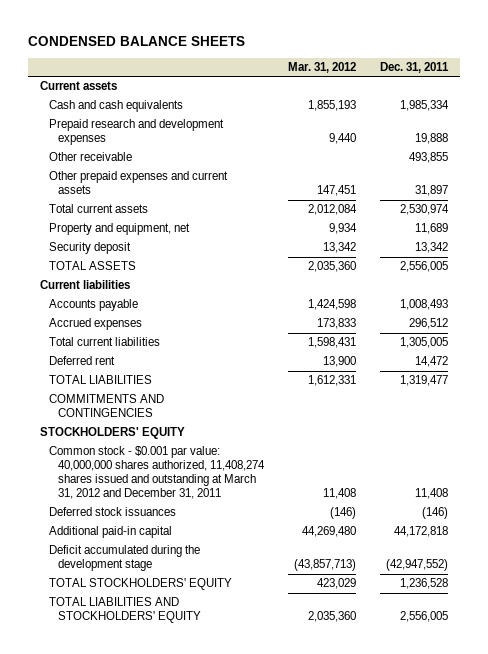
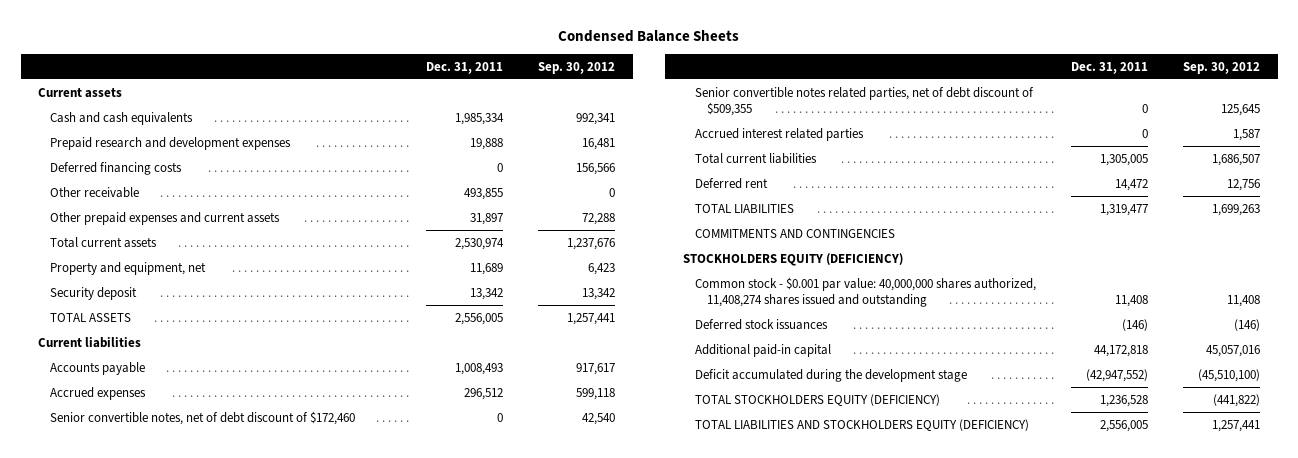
[27,35,245,46] CONDENSED BALANCE SHEETS -> [558,30,740,43] Condensed Balance Sheets
[287,61,356,73] Mar. 31, 2012 -> none
none -> [538,61,616,74] Sep. 30, 2012
none -> [50,161,183,175] Deferred financing costs
none -> [50,410,356,425] Senior convertible notes, net of debt discount of $172,460
none -> [695,86,1035,117] Senior convertible notes related parties, net of debt discount of $509,355
none -> [695,127,865,141] Accrued interest related parties
[39,427,185,440] STOCKHOLDERS' EQUITY -> [682,252,903,266] STOCKHOLDERS EQUITY (DEFICIENCY)
[48,446,265,500] Common stock - $0.001 par value: 40,000,000 shares authorized, 11,408,274 shares issued and outstanding at March 31, 2012 and December 31, 2011 -> [695,276,1037,308] Common stock - $0.001 par value: 40,000,000 shares authorized, 11,408,274 shares issued and outstanding
[48,578,232,591] TOTAL STOCKHOLDERS' EQUITY -> [695,393,941,406] TOTAL STOCKHOLDERS EQUITY (DEFICIENCY)
[48,597,201,624] TOTAL LIABILITIES AND STOCKHOLDERS' EQUITY -> [695,418,1030,431] TOTAL LIABILITIES AND STOCKHOLDERS EQUITY (DEFICIENCY)

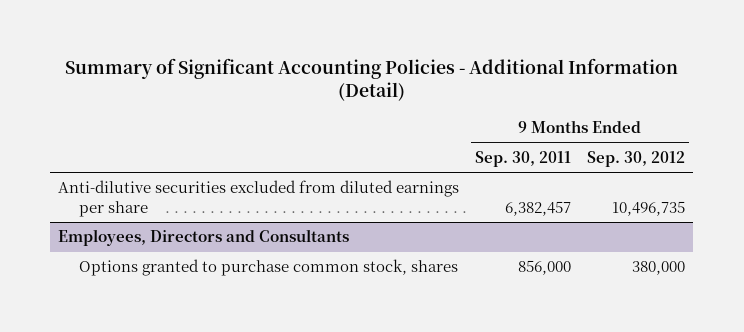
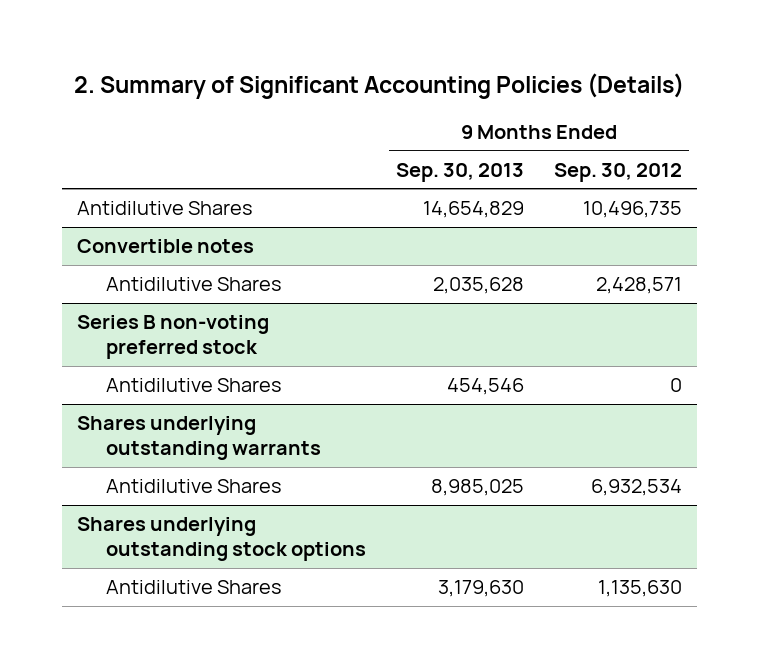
[64,57,678,102] Summary of Significant Accounting Policies - Additional Information (Detail) -> [74,72,685,99] 2. Summary of Significant Accounting Policies (Details)
[475,150,572,167] Sep. 30, 2011 -> none
none -> [396,162,525,182] Sep. 30, 2013
[58,229,350,247] Employees, Directors and Consultants -> none
[78,259,458,277] Options granted to purchase common stock, shares -> none
[58,180,460,217] Anti-dilutive securities excluded from diluted earnings per share -> [77,201,254,216] Antidilutive Shares
none -> [77,239,255,254] Convertible notes
none -> [106,277,283,292] Antidilutive Shares
none -> [77,315,270,360] Series B non-voting preferred stock
none -> [106,378,283,393] Antidilutive Shares
none -> [77,416,322,461] Shares underlying outstanding warrants
none -> [106,479,283,494] Antidilutive Shares
none -> [77,517,367,562] Shares underlying outstanding stock options
none -> [106,580,283,595] Antidilutive Shares

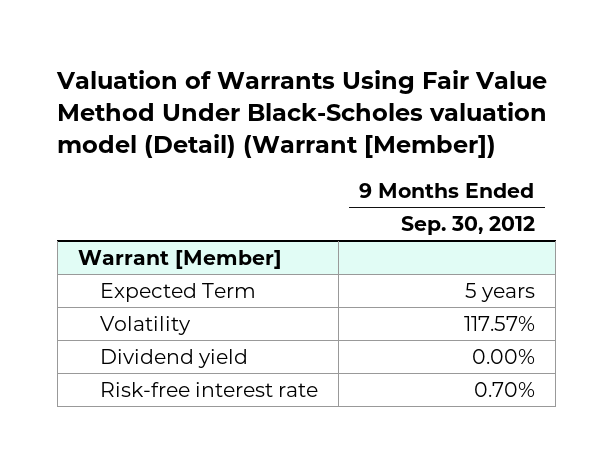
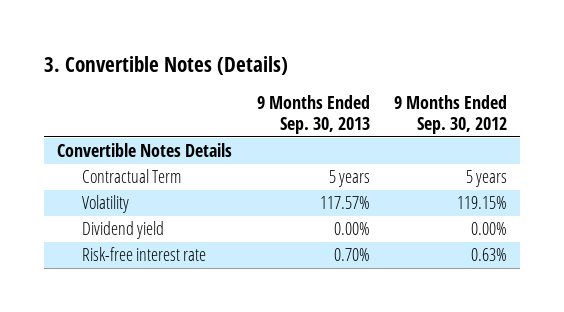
[56,70,548,159] Valuation of Warrants Using Fair Value Method Under Black-Scholes valuation model (Detail) (Warrant [Member]) -> [44,55,289,75] 3. Convertible Notes (Details)
none -> [256,94,370,135] 9 Months Ended Sep. 30, 2013
[78,249,283,269] Warrant [Member] -> none
none -> [56,143,232,158] Convertible Notes Details
[100,282,257,302] Expected Term -> [81,169,181,184] Contractual Term
[463,315,535,331] 117.57% -> [457,196,508,210] 119.15%
[473,381,535,397] 0.70% -> [471,248,508,262] 0.63%

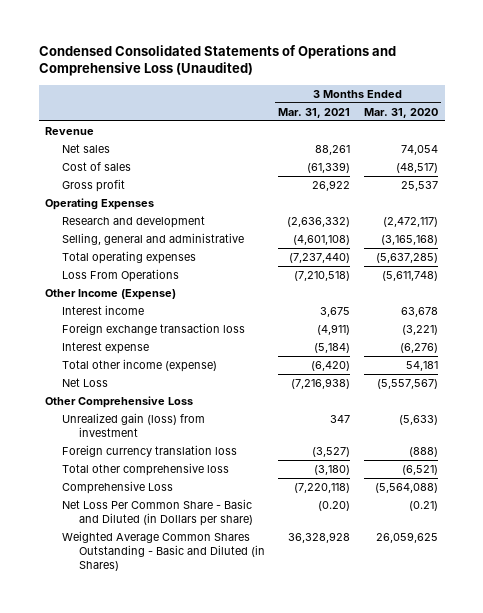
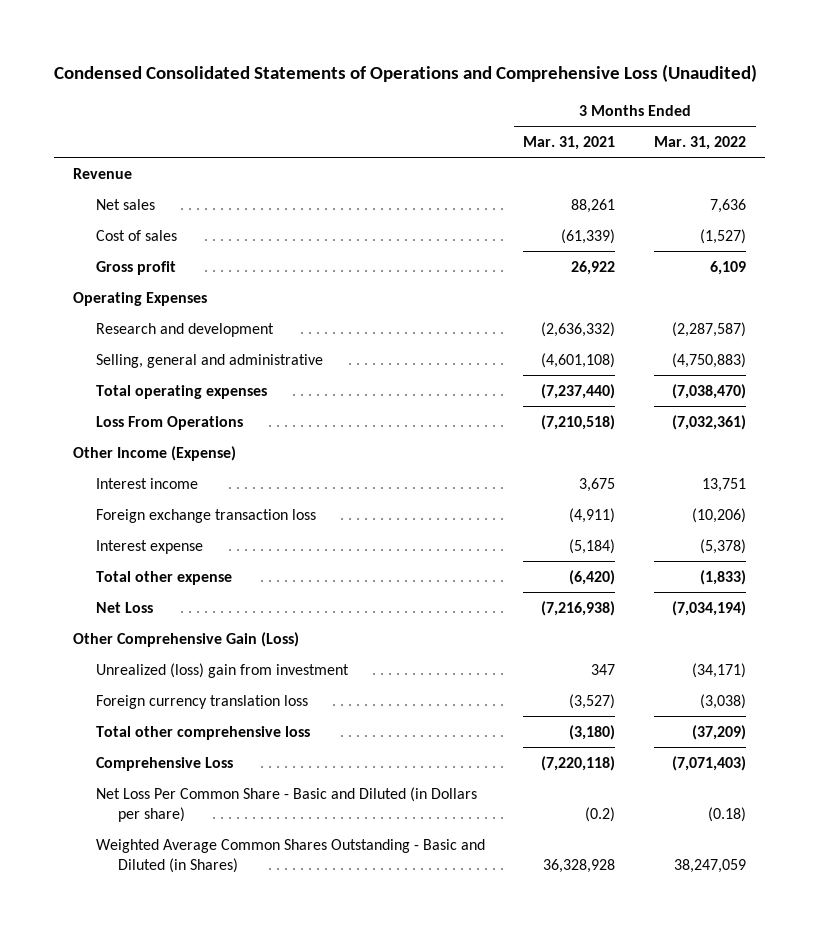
[363,107,438,118] Mar. 31, 2020 -> none
none -> [653,135,746,150] Mar. 31, 2022
[62,359,218,373] Total other income (expense) -> [95,570,232,585] Total other expense
[45,396,194,409] Other Comprehensive Loss -> [73,631,300,647] Other Comprehensive Gain (Loss)
[62,413,206,438] Unrealized gain (loss) from investment -> [95,662,349,678] Unrealized (loss) gain from investment
[318,501,351,512] (0.20) -> [585,806,616,822] (0.2)

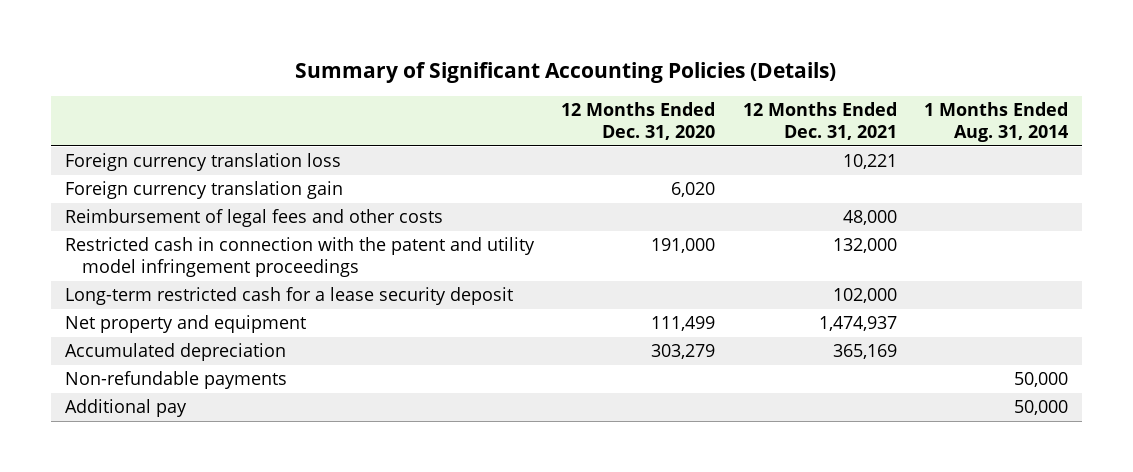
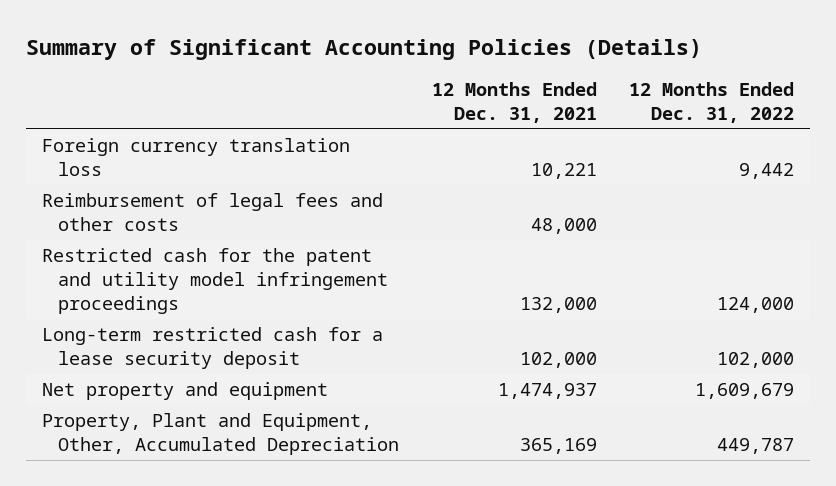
[561,102,716,140] 12 Months Ended Dec. 31, 2020 -> none
[924,102,1069,142] 1 Months Ended Aug. 31, 2014 -> none
none -> [629,81,795,123] 12 Months Ended Dec. 31, 2022
[64,181,343,200] Foreign currency translation gain -> none
[64,237,535,277] Restricted cash in connection with the patent and utility model infringement proceedings -> [41,248,388,315] Restricted cash for the patent and utility model infringement proceedings
[64,371,287,390] Non-refundable payments -> none
[64,399,187,418] Additional pay -> none
[64,343,286,362] Accumulated depreciation -> [41,413,399,456] Property, Plant and Equipment, Other, Accumulated Depreciation

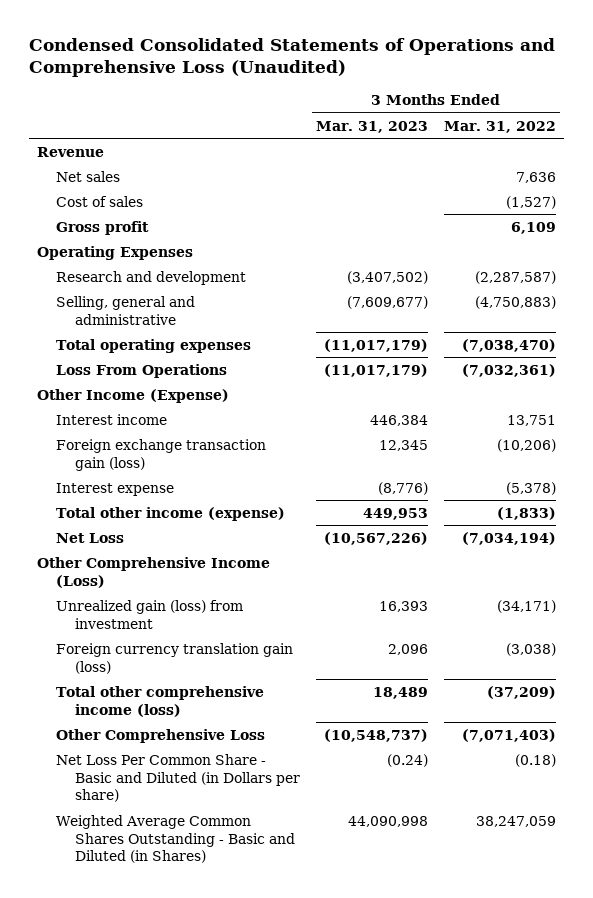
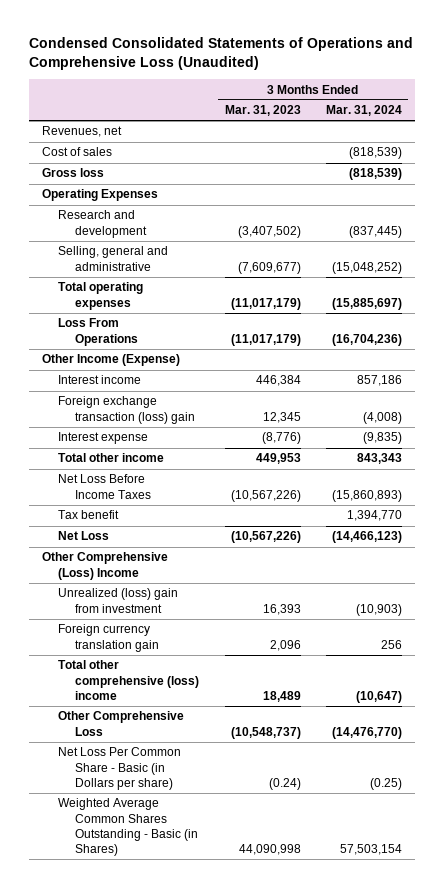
[444,120,557,133] Mar. 31, 2022 -> none
none -> [325,105,402,117] Mar. 31, 2024
[37,146,105,157] Revenue -> none
[56,170,121,182] Net sales -> [41,126,122,138] Revenues, net
[56,220,150,235] Gross profit -> [41,168,104,178] Gross loss
[56,438,267,471] Foreign exchange transaction gain (loss) -> [58,396,196,424] Foreign exchange transaction (loss) gain
[56,506,286,521] Total other income (expense) -> [58,453,165,463] Total other income
none -> [58,474,152,499] Net Loss Before Income Taxes
none -> [58,510,120,520] Tax benefit
[37,556,271,588] Other Comprehensive Income (Loss) -> [41,552,168,580] Other Comprehensive (Loss) Income
[56,599,244,629] Unrealized gain (loss) from investment -> [58,588,179,613] Unrealized (loss) gain from investment
[56,642,294,674] Foreign currency translation gain (loss) -> [58,624,160,652] Foreign currency translation gain
[56,685,265,717] Total other comprehensive income (loss) -> [58,660,200,700] Total other comprehensive (loss) income
[56,753,301,803] Net Loss Per Common Share - Basic and Diluted (in Dollars per share) -> [58,747,182,790] Net Loss Per Common Share - Basic (in Dollars per share)
[56,814,296,864] Weighted Average Common Shares Outstanding - Basic and Diluted (in Shares) -> [58,798,199,857] Weighted Average Common Shares Outstanding - Basic (in Shares)

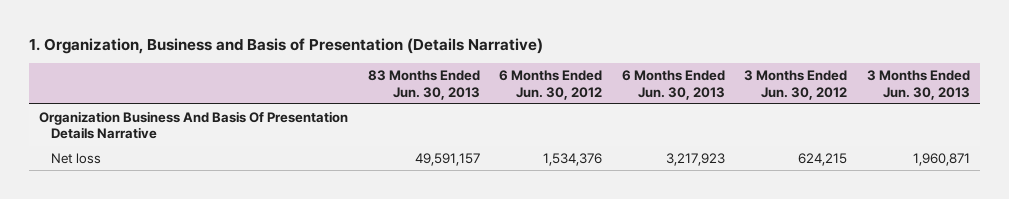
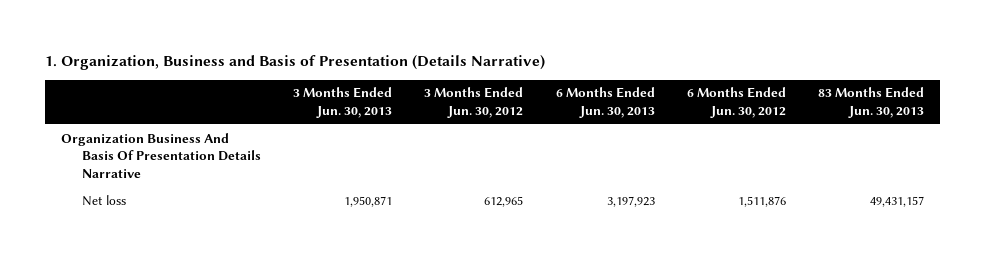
[414,152,480,166] 49,591,157 -> [870,195,925,207] 49,431,157
[543,152,603,166] 1,534,376 -> [737,195,786,207] 1,511,876
[665,152,725,166] 3,217,923 -> [606,195,655,207] 3,197,923
[798,152,848,166] 624,215 -> [484,195,524,207] 612,965
[912,152,970,166] 1,960,871 -> [344,195,393,207] 1,950,871

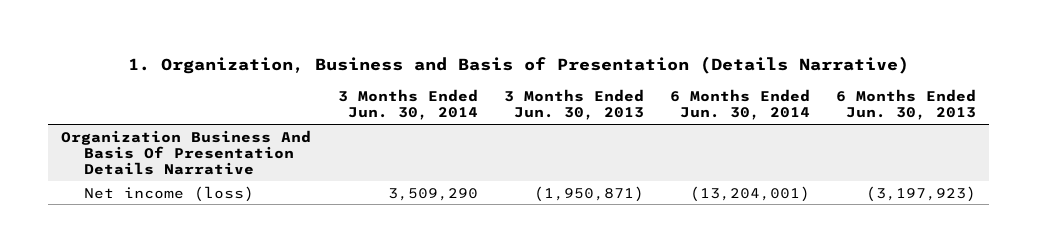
[424,87,524,118] 3 Months Ended Jun. 30, 2012 -> none
[686,87,786,118] 6 Months Ended Jun. 30, 2012 -> none
[818,87,925,118] 83 Months Ended Jun. 30, 2013 -> none
none -> [337,88,478,121] 3 Months Ended Jun. 30, 2014
none -> [669,88,810,121] 6 Months Ended Jun. 30, 2014
[81,194,126,206] Net loss -> [83,185,254,202] Net income (loss)
[344,195,393,207] 1,950,871 -> [533,185,644,202] (1,950,871)
[606,195,655,207] 3,197,923 -> [866,185,977,202] (3,197,923)

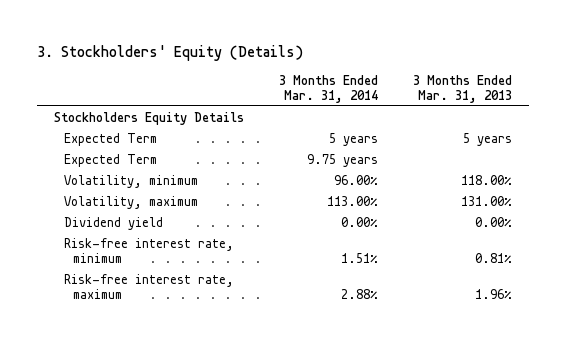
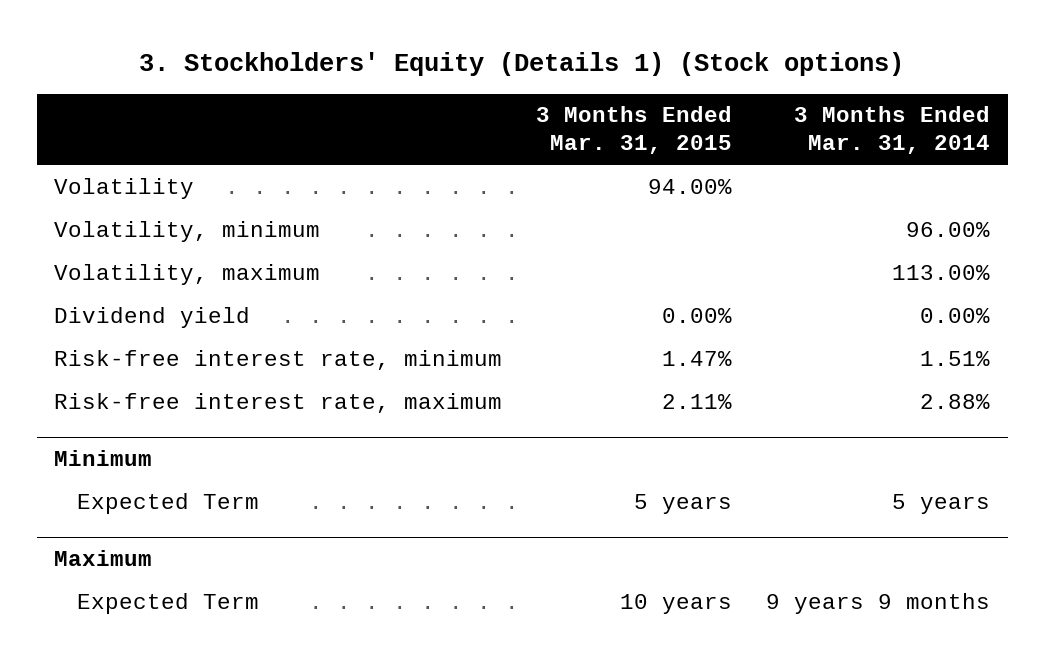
[37,44,304,61] 3. Stockholders' Equity (Details) -> [139,52,905,77] 3. Stockholders' Equity (Details 1) (Stock options)
[412,74,512,103] 3 Months Ended Mar. 31, 2013 -> none
none -> [536,106,733,155] 3 Months Ended Mar. 31, 2015
[54,111,245,125] Stockholders Equity Details -> none
[63,132,157,146] Expected Term -> none
[63,153,157,167] Expected Term -> none
none -> [53,177,194,199] Volatility
none -> [53,449,152,466] Minimum
none -> [77,492,260,514] Expected Term
none -> [53,549,152,566] Maximum
none -> [77,592,260,614] Expected Term

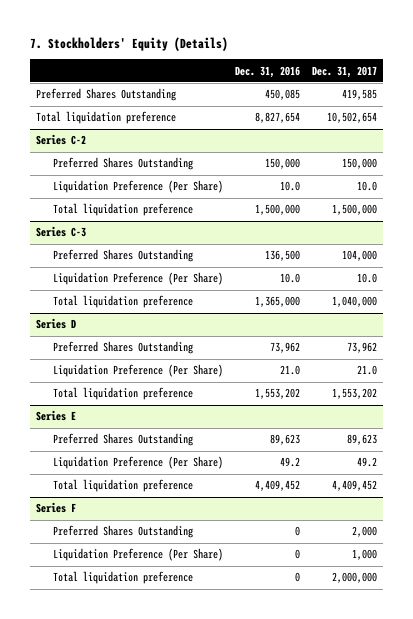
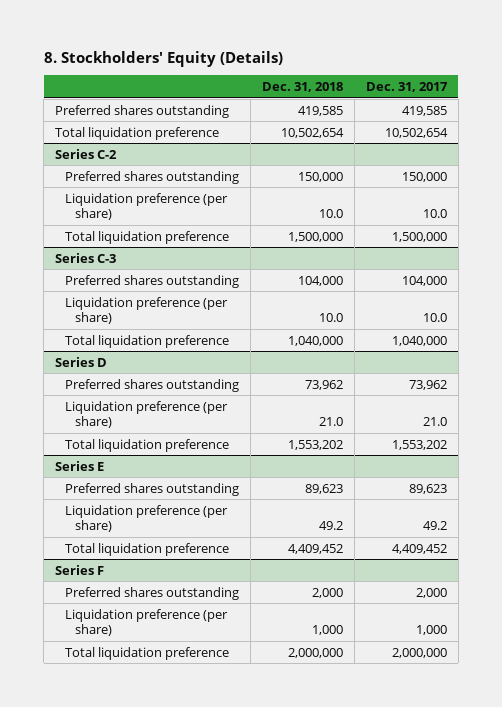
[30,36,229,51] 7. Stockholders' Equity (Details) -> [43,50,283,67] 8. Stockholders' Equity (Details)
[234,65,300,78] Dec. 31, 2016 -> none
none -> [261,82,343,93] Dec. 31, 2018
[36,88,177,102] Preferred Shares Outstanding -> [54,104,229,118] Preferred shares outstanding
[52,157,193,171] Preferred Shares Outstanding -> [64,170,239,184] Preferred shares outstanding
[52,180,223,194] Liquidation Preference (Per Share) -> [64,192,228,221] Liquidation preference (per share)
[52,249,193,263] Preferred Shares Outstanding -> [64,274,239,288] Preferred shares outstanding
[52,272,223,286] Liquidation Preference (Per Share) -> [64,296,228,325] Liquidation preference (per share)
[52,341,193,355] Preferred Shares Outstanding -> [64,378,239,392] Preferred shares outstanding
[52,364,223,378] Liquidation Preference (Per Share) -> [64,400,228,429] Liquidation preference (per share)
[52,433,193,447] Preferred Shares Outstanding -> [64,482,239,496] Preferred shares outstanding
[52,456,223,470] Liquidation Preference (Per Share) -> [64,504,228,533] Liquidation preference (per share)
[52,525,193,539] Preferred Shares Outstanding -> [64,586,239,600] Preferred shares outstanding
[52,548,223,562] Liquidation Preference (Per Share) -> [64,608,228,637] Liquidation preference (per share)

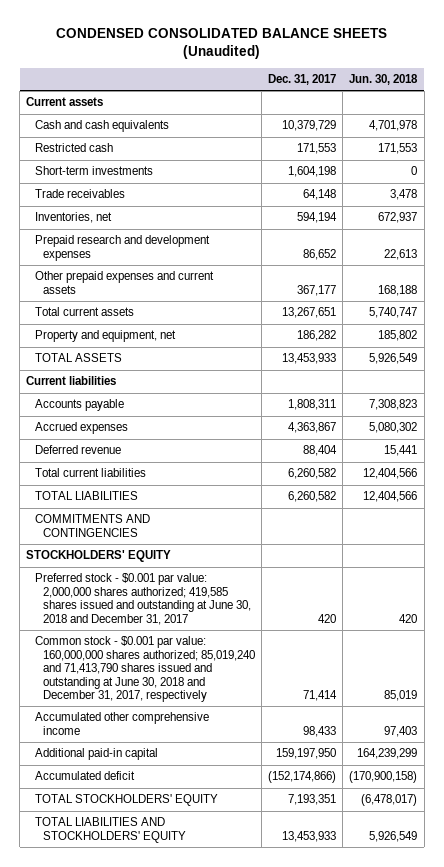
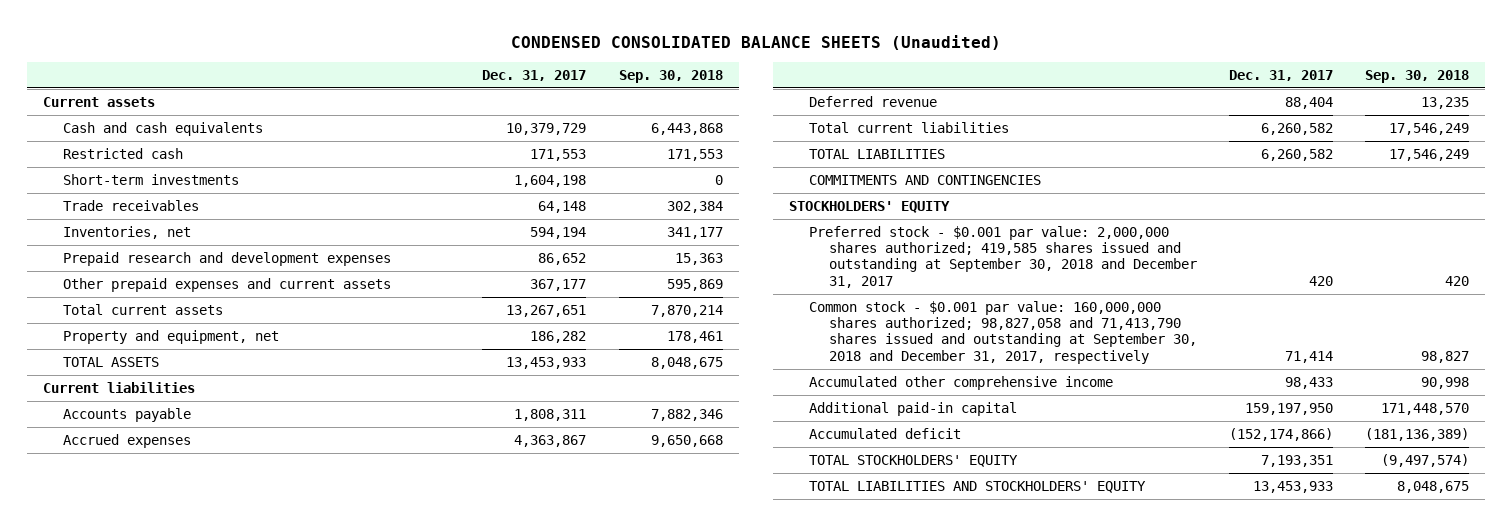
[349,73,419,85] Jun. 30, 2018 -> none
none -> [618,69,723,83] Sep. 30, 2018
[34,573,252,625] Preferred stock - $0.001 par value: 2,000,000 shares authorized; 419,585 shares issued and outstanding at June 30, 2018 and December 31, 2017 -> [808,225,1197,288] Preferred stock - $0.001 par value: 2,000,000 shares authorized; 419,585 shares issued and outstanding at September 30, 2018 and December 31, 2017
[34,636,256,702] Common stock - $0.001 par value: 160,000,000 shares authorized; 85,019,240 and 71,413,790 shares issued and outstanding at June 30, 2018 and December 31, 2017, respectively -> [808,300,1197,364] Common stock - $0.001 par value: 160,000,000 shares authorized; 98,827,058 and 71,413,790 shares issued and outstanding at September 30, 2018 and December 31, 2017, respectively

